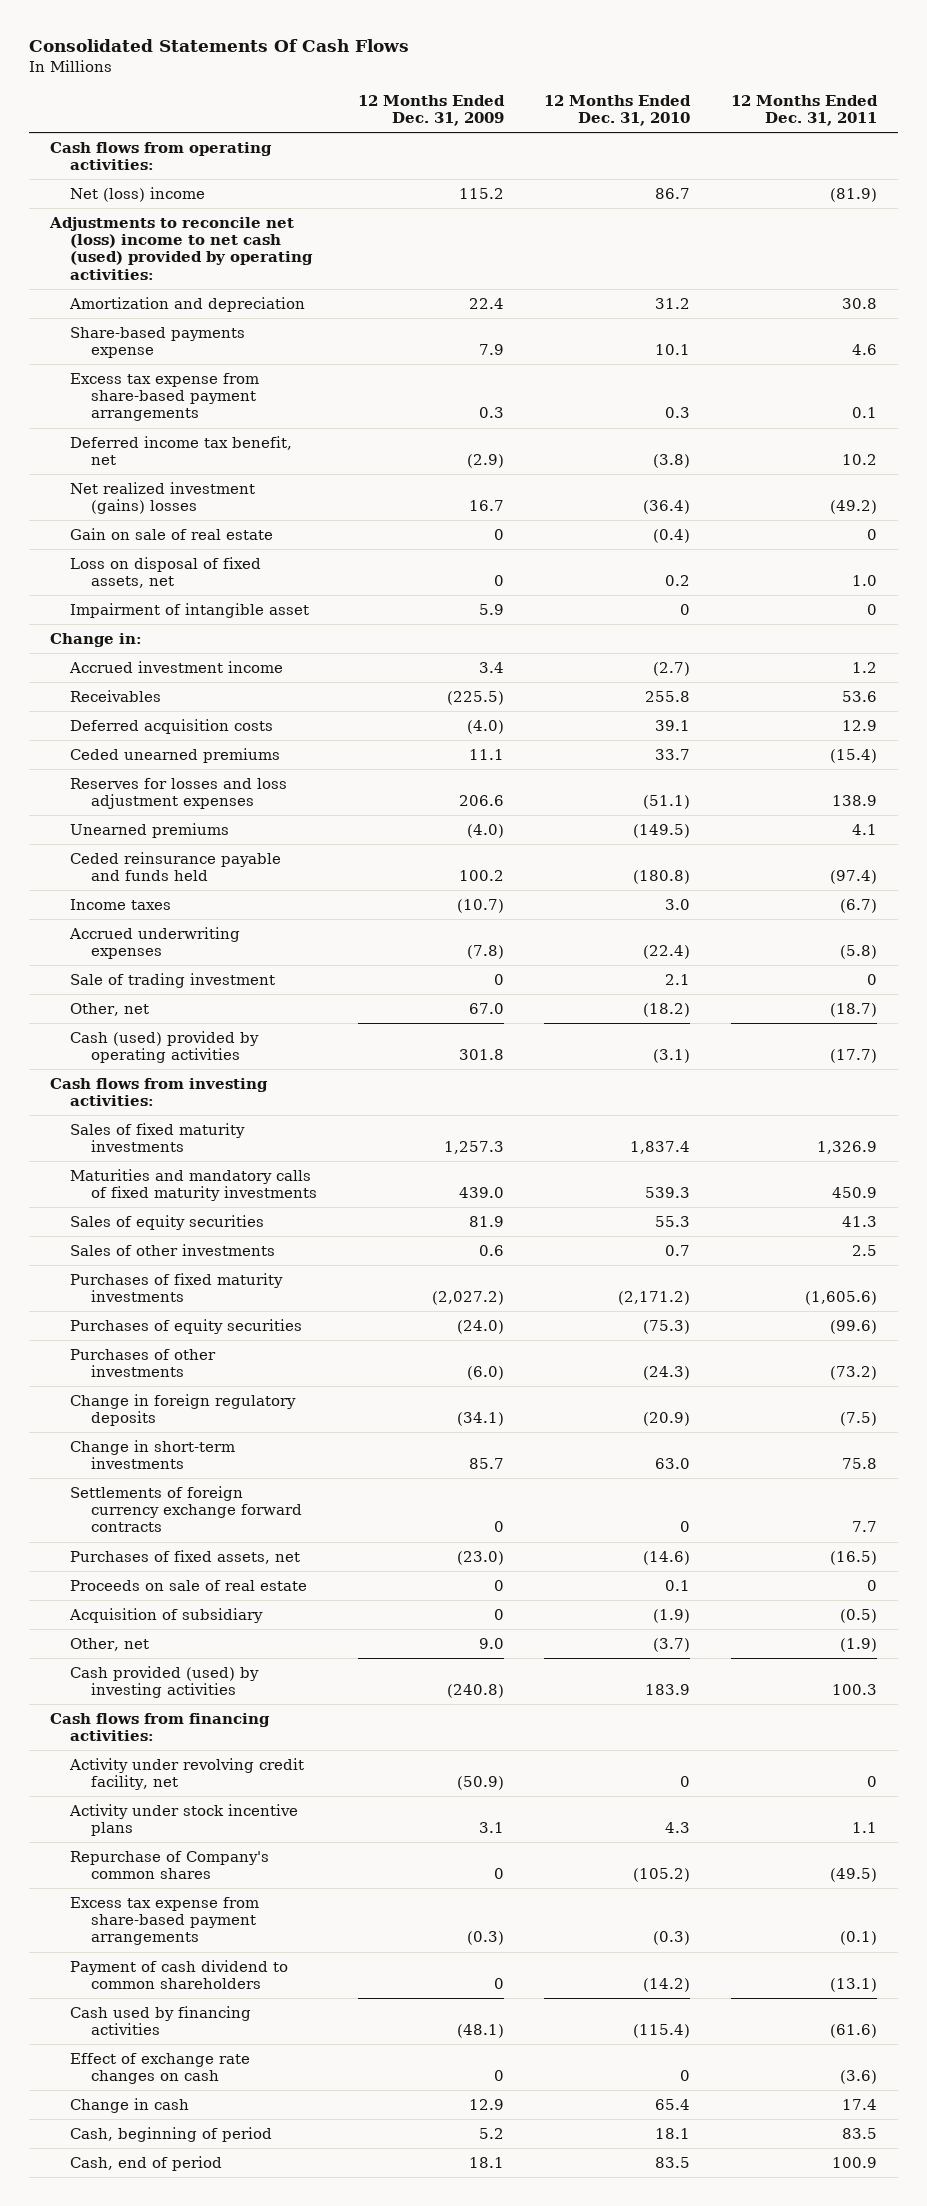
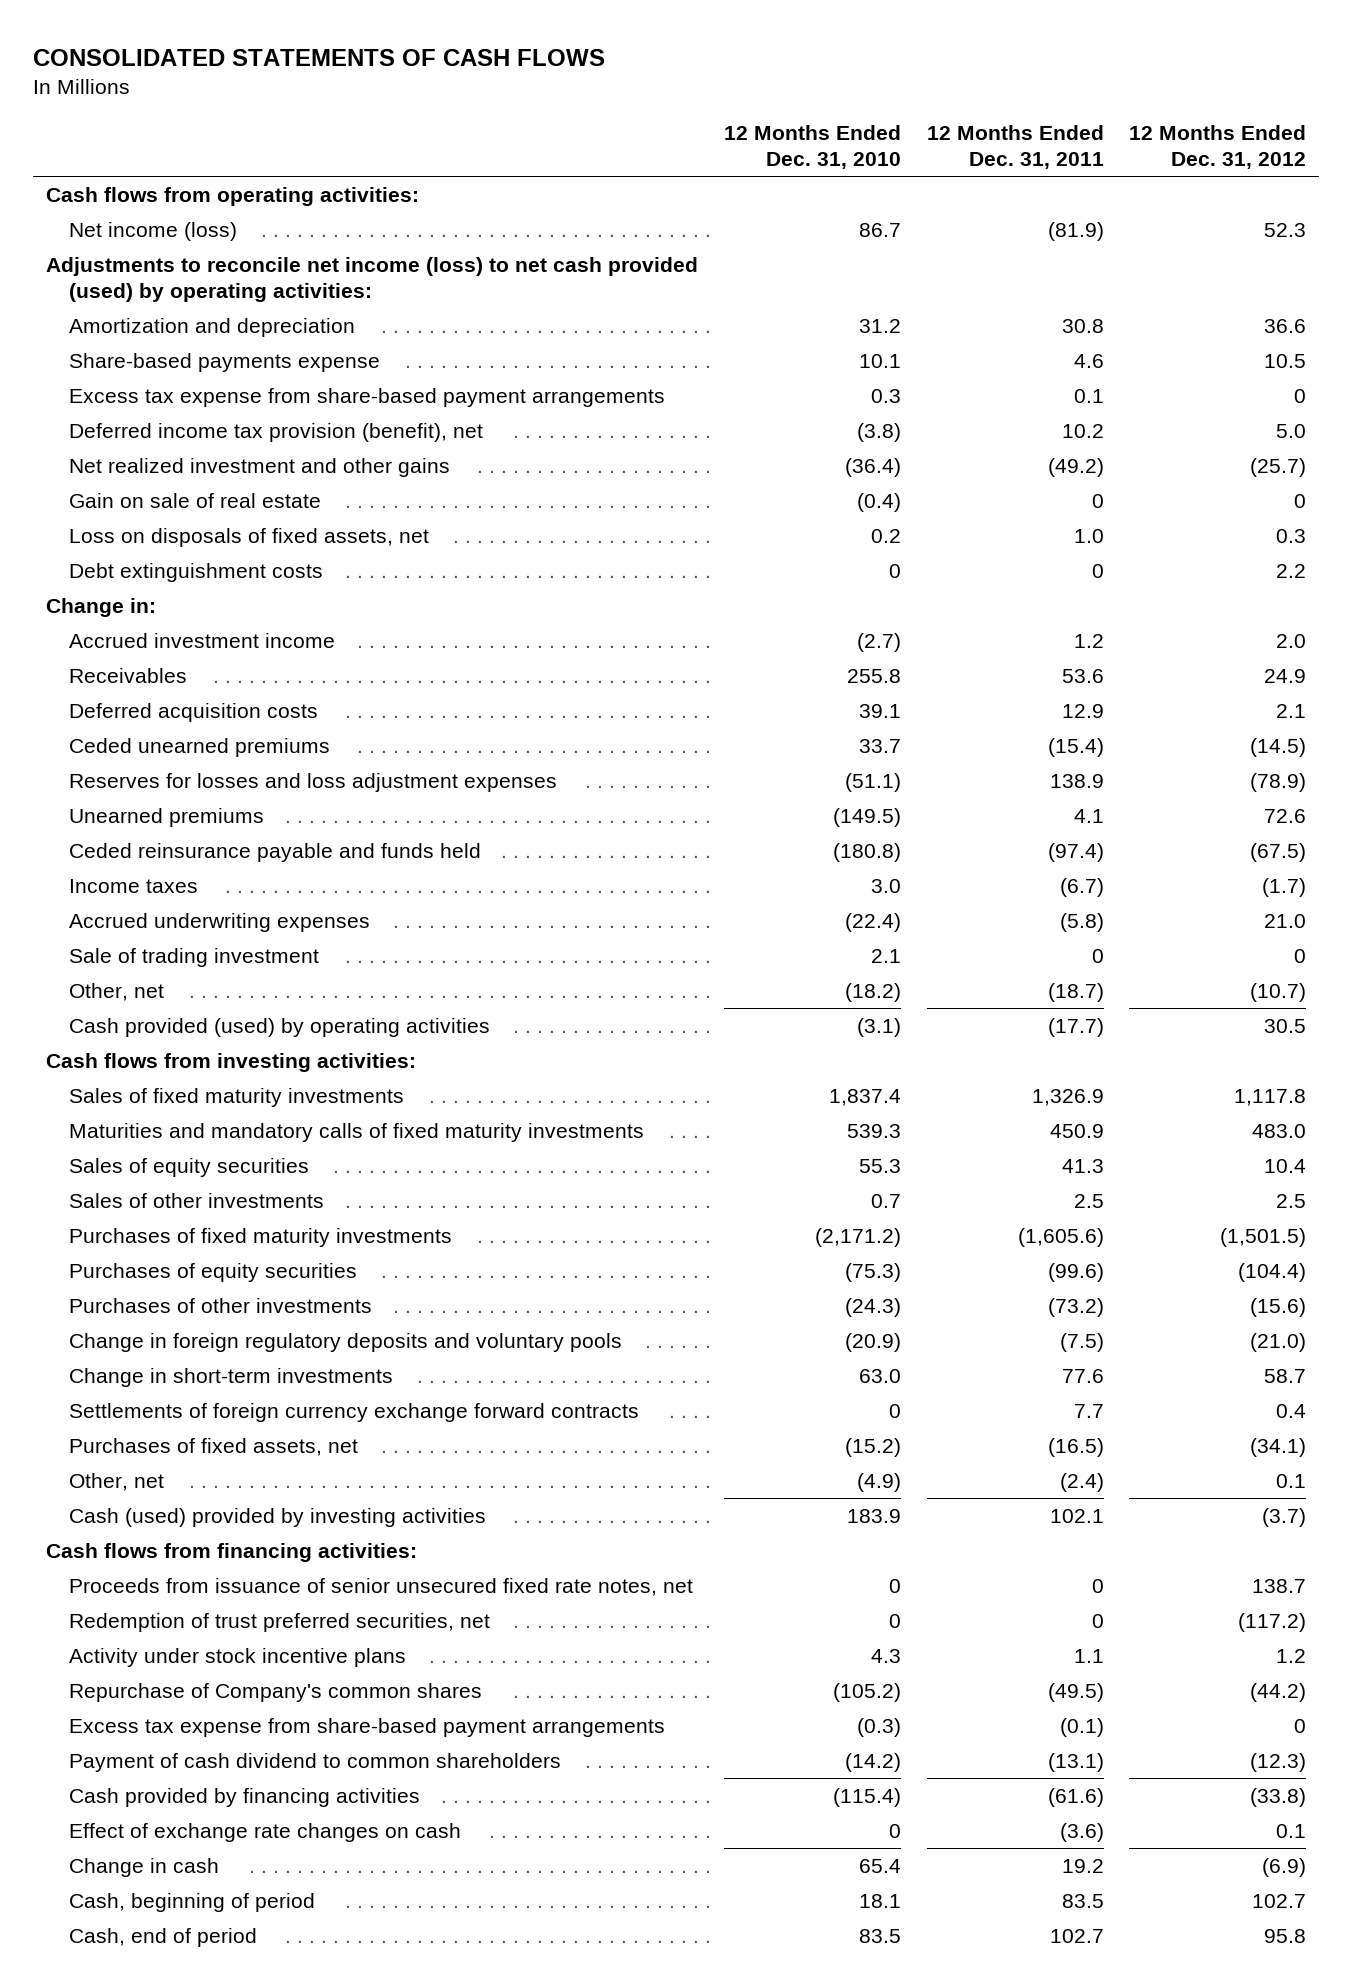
[29,39,410,53] Consolidated Statements Of Cash Flows -> [33,48,606,66] CONSOLIDATED STATEMENTS OF CASH FLOWS
[357,94,505,127] 12 Months Ended Dec. 31, 2009 -> none
none -> [1129,124,1307,169] 12 Months Ended Dec. 31, 2012
[70,186,206,202] Net (loss) income -> [69,221,238,241] Net income (loss)
[48,216,314,280] Adjustments to reconcile net (loss) income to net cash (used) provided by operating activities: -> [46,256,699,302] Adjustments to reconcile net income (loss) to net cash provided (used) by operating activities:
[70,435,293,466] Deferred income tax benefit, net -> [69,422,484,442] Deferred income tax provision (benefit), net
[70,481,256,515] Net realized investment (gains) losses -> [69,457,451,477] Net realized investment and other gains
[70,602,310,618] Impairment of intangible asset -> none
[70,556,262,589] Loss on disposal of fixed assets, net -> [69,527,430,547] Loss on disposals of fixed assets, net
none -> [69,562,324,582] Debt extinguishment costs
[70,1030,260,1064] Cash (used) provided by operating activities -> [69,1017,491,1037] Cash provided (used) by operating activities
[70,1393,297,1427] Change in foreign regulatory deposits -> [69,1332,623,1352] Change in foreign regulatory deposits and voluntary pools
[842,1458,878,1470] 75.8 -> [1061,1368,1104,1383] 77.6
[70,1579,308,1591] Proceeds on sale of real estate -> none
[69,1607,264,1623] Acquisition of subsidiary -> none
[643,1550,691,1565] (14.6) -> [844,1437,901,1457] (15.2)
[653,1637,691,1652] (3.7) -> [856,1472,901,1492] (4.9)
[840,1637,878,1652] (1.9) -> [1059,1472,1104,1492] (2.4)
[70,1665,260,1699] Cash provided (used) by investing activities -> [69,1507,487,1527] Cash (used) provided by investing activities
[832,1684,878,1696] 100.3 -> [1049,1508,1104,1523] 102.1
[69,1757,305,1791] Activity under revolving credit facility, net -> none
none -> [69,1577,694,1596] Proceeds from issuance of senior unsecured fixed rate notes, net
none -> [69,1612,491,1632] Redemption of trust preferred securities, net
[70,2005,252,2036] Cash used by financing activities -> [69,1787,421,1807] Cash provided by financing activities
[842,2098,878,2110] 17.4 -> [1061,1858,1104,1873] 19.2
[832,2156,878,2168] 100.9 -> [1049,1928,1104,1943] 102.7

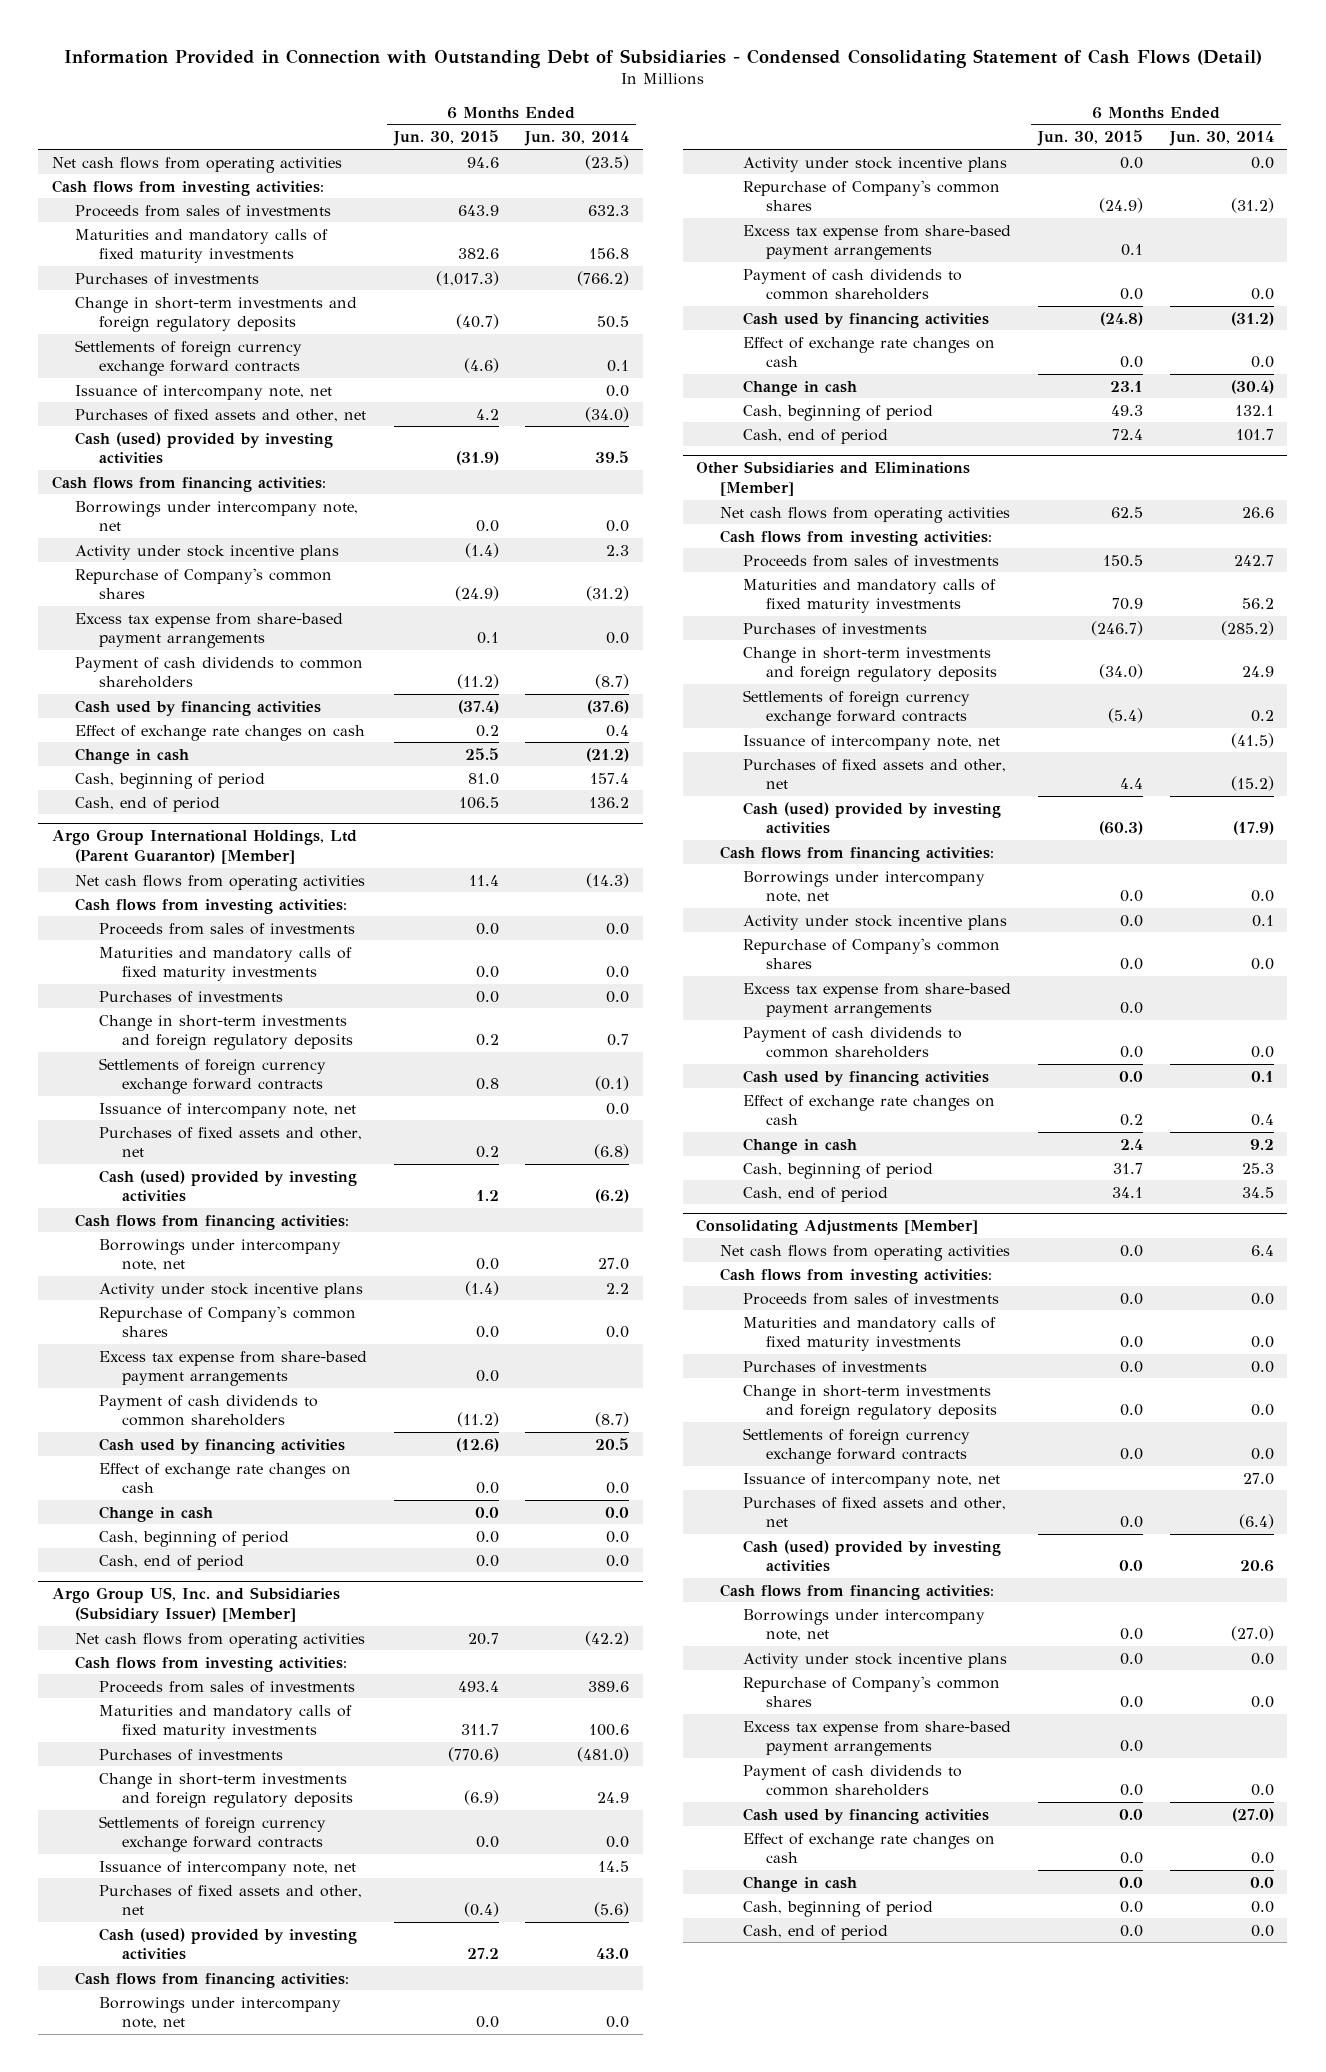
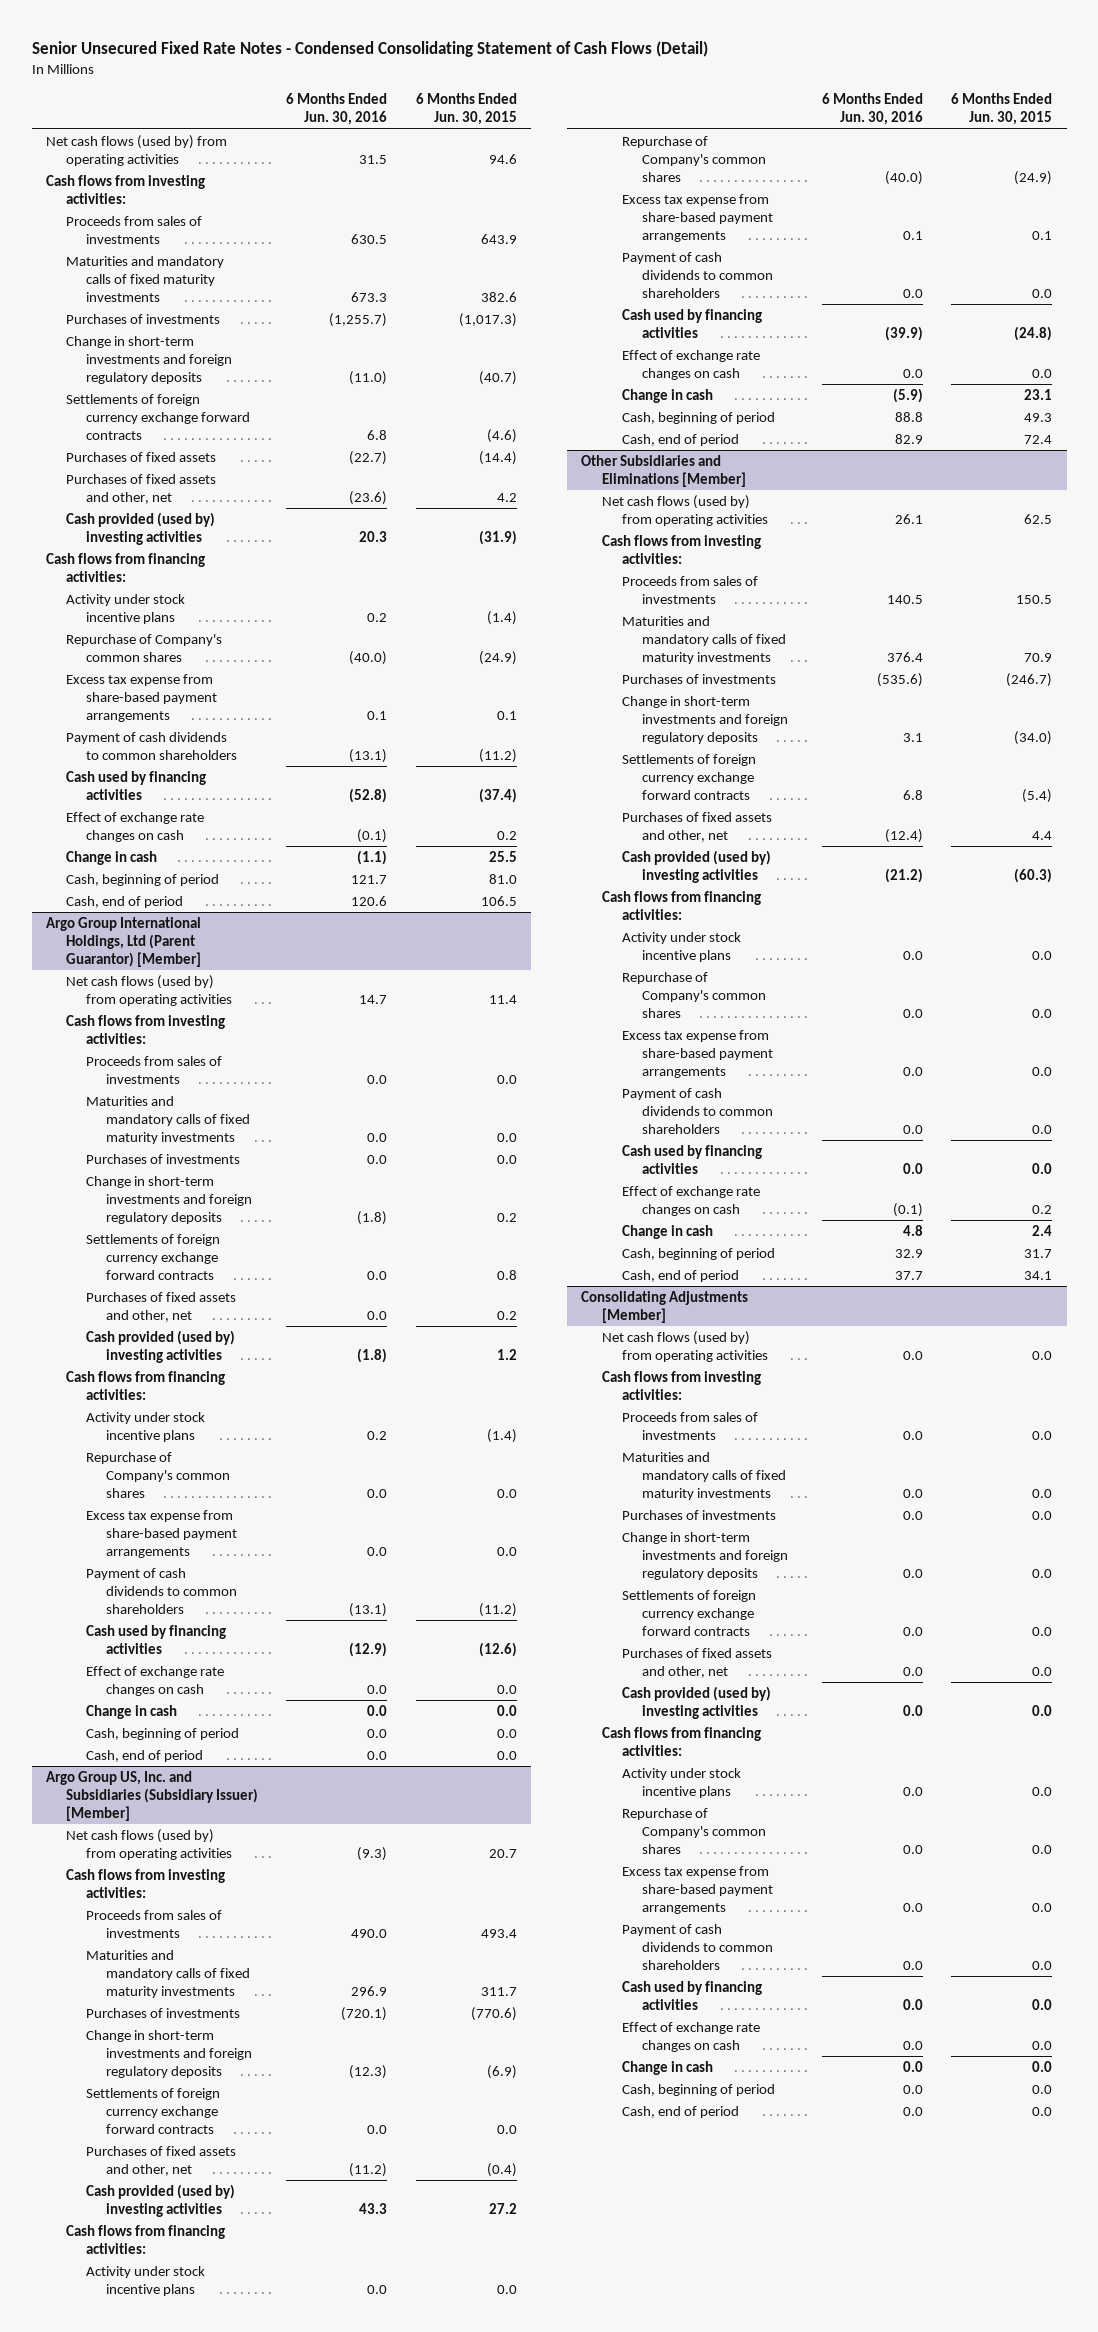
[63,48,1262,68] Information Provided in Connection with Outstanding Debt of Subsidiaries - Condensed Consolidating Statement of Cash Flows (Detail) -> [31,41,708,58] Senior Unsecured Fixed Rate Notes - Condensed Consolidating Statement of Cash Flows (Detail)
[524,131,630,147] Jun. 30, 2014 -> none
none -> [286,93,388,126] 6 Months Ended Jun. 30, 2016
[51,156,342,173] Net cash flows from operating activities -> [45,134,227,166] Net cash flows (used by) from operating activities
[75,384,333,400] Issuance of intercompany note, net -> none
none -> [65,451,216,462] Purchases of fixed assets
[75,431,334,465] Cash (used) provided by investing activities -> [65,511,215,545] Cash provided (used by) investing activities
[75,500,359,532] Borrowings under intercompany note, net -> none
[75,874,366,891] Net cash flows from operating activities -> [65,974,233,1006] Net cash flows (used by) from operating activities
[98,1102,356,1118] Issuance of intercompany note, net -> none
[98,1169,357,1203] Cash (used) provided by investing activities -> [86,1329,236,1363] Cash provided (used by) investing activities
[98,1238,341,1272] Borrowings under intercompany note, net -> none
[75,1632,366,1649] Net cash flows from operating activities -> [65,1828,233,1860] Net cash flows (used by) from operating activities
[98,1860,356,1876] Issuance of intercompany note, net -> none
[98,1927,357,1961] Cash (used) provided by investing activities -> [86,2183,236,2217] Cash provided (used by) investing activities
[98,1996,341,2030] Borrowings under intercompany note, net -> none
[719,506,1010,523] Net cash flows from operating activities -> [601,494,768,526] Net cash flows (used by) from operating activities
[742,734,1000,750] Issuance of intercompany note, net -> none
[742,801,1001,835] Cash (used) provided by investing activities -> [621,849,771,883] Cash provided (used by) investing activities
[742,870,985,904] Borrowings under intercompany note, net -> none
[719,1244,1010,1261] Net cash flows from operating activities -> [601,1330,768,1362] Net cash flows (used by) from operating activities
[742,1472,1000,1488] Issuance of intercompany note, net -> none
[742,1539,1001,1573] Cash (used) provided by investing activities -> [621,1685,771,1719] Cash provided (used by) investing activities
[742,1608,985,1642] Borrowings under intercompany note, net -> none

